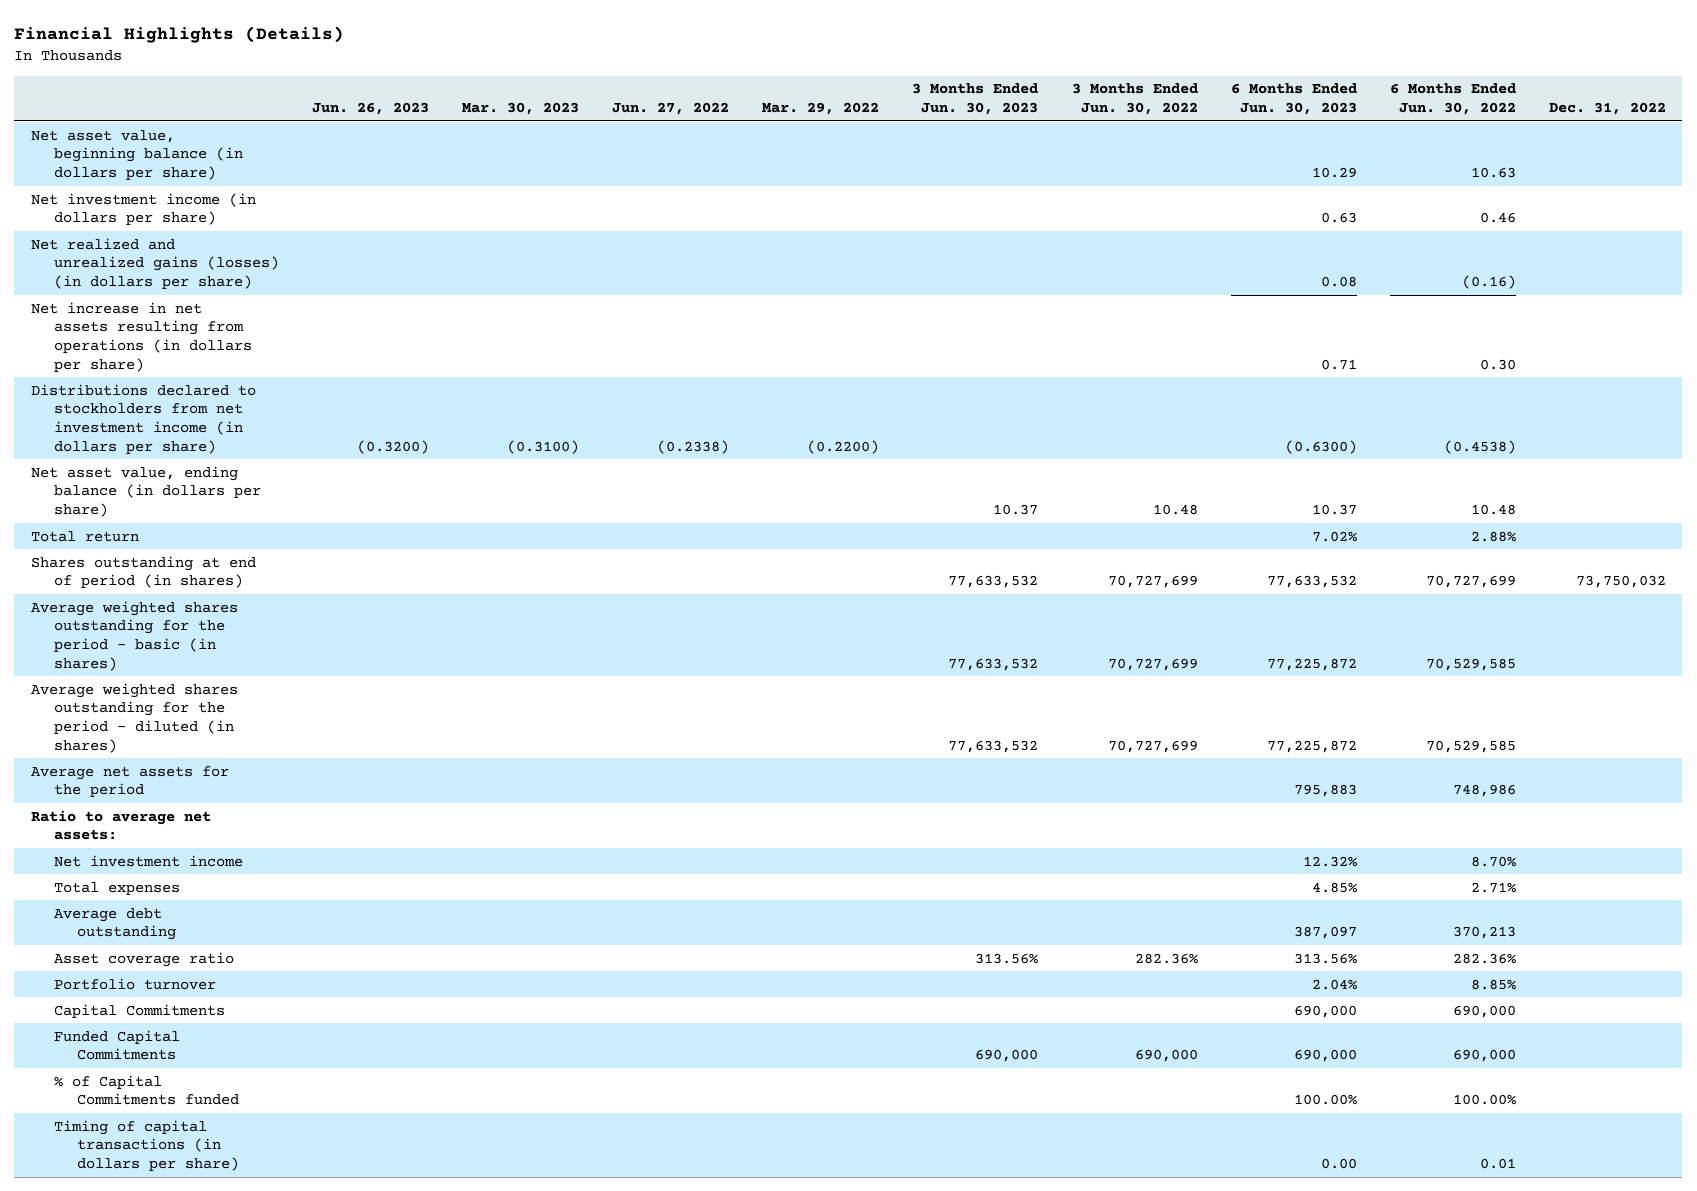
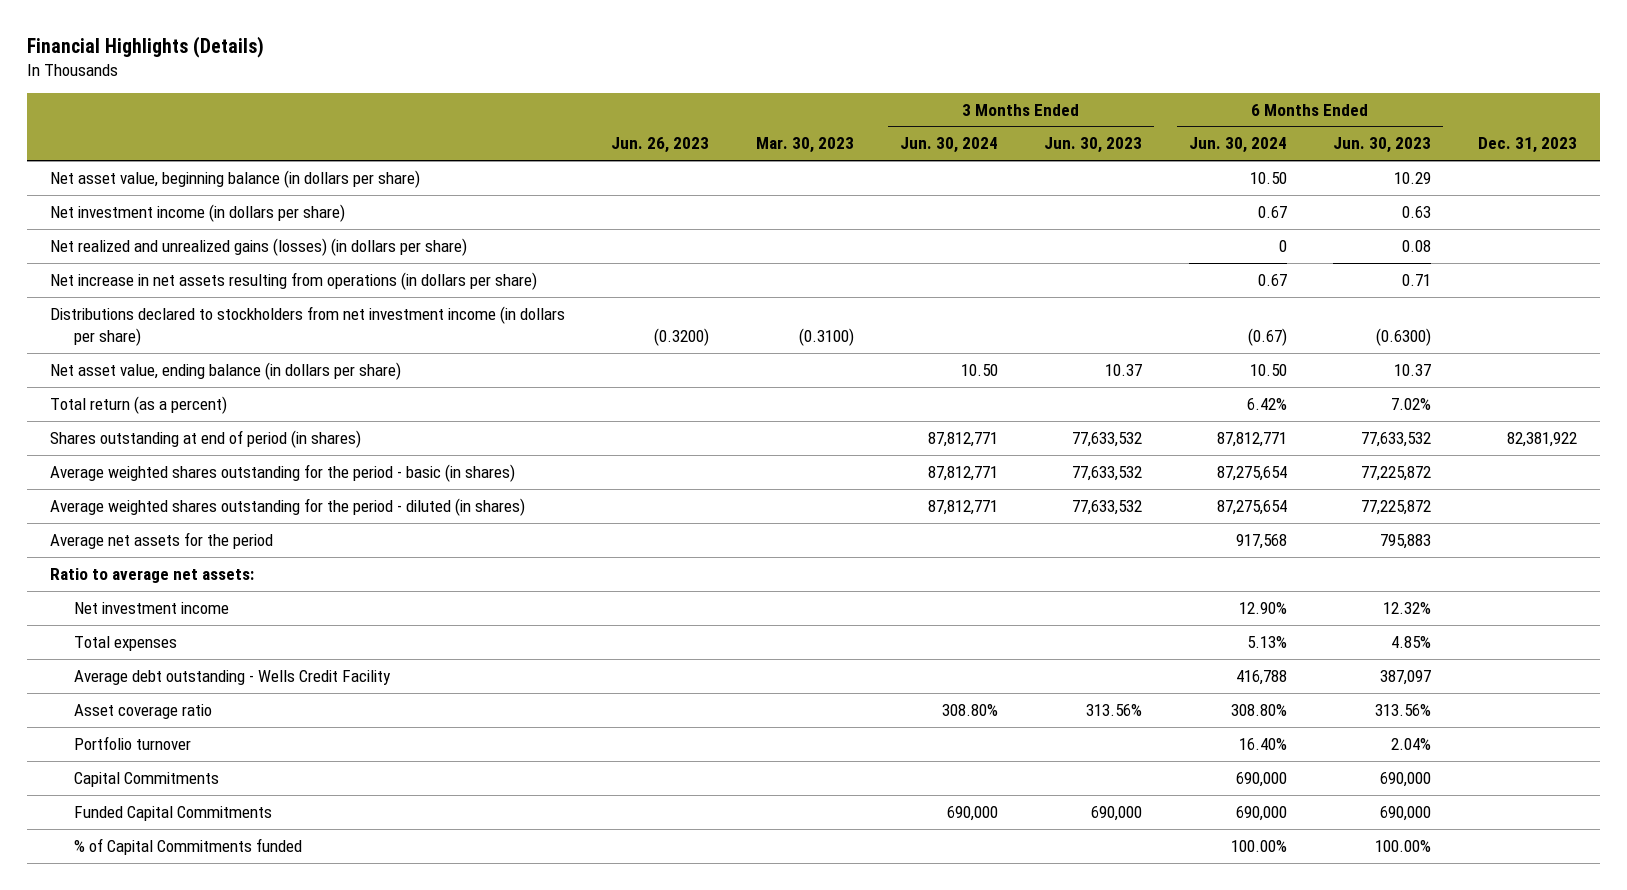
[612,101,730,115] Jun. 27, 2022 -> none
[762,101,880,115] Mar. 29, 2022 -> none
[1071,83,1198,115] 3 Months Ended Jun. 30, 2022 -> none
[1389,83,1516,115] 6 Months Ended Jun. 30, 2022 -> none
[1548,101,1666,115] Dec. 31, 2022 -> none
none -> [900,137,999,154] Jun. 30, 2024
none -> [1188,137,1287,154] Jun. 30, 2024
none -> [1477,137,1577,154] Dec. 31, 2023
[31,530,140,542] Total return -> [49,395,227,414] Total return (as a percent)
[54,907,177,941] Average debt outstanding -> [73,669,391,685] Average debt outstanding - Wells Credit Facility
[54,1119,240,1171] Timing of capital transactions (in dollars per share) -> none

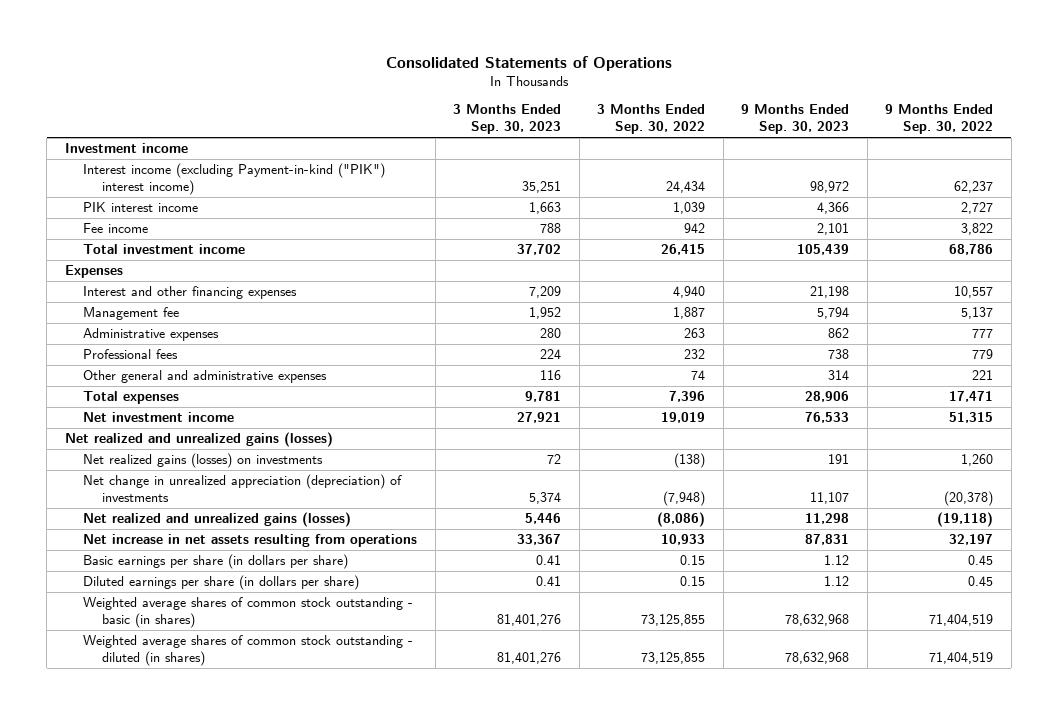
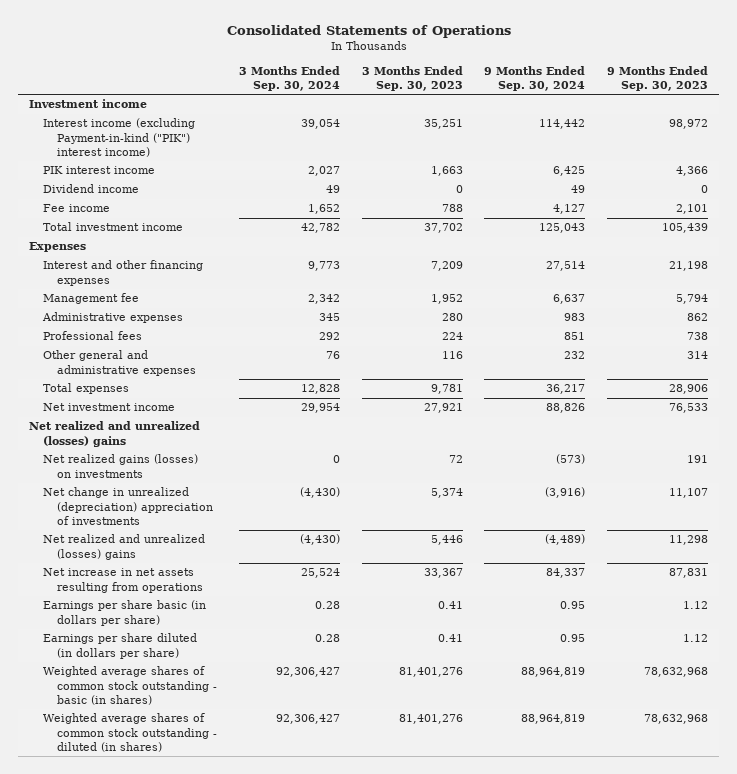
[597,104,706,135] 3 Months Ended Sep. 30, 2022 -> none
[885,104,994,135] 9 Months Ended Sep. 30, 2022 -> none
none -> [238,65,340,91] 3 Months Ended Sep. 30, 2024
none -> [484,65,586,91] 9 Months Ended Sep. 30, 2024
none -> [43,184,140,194] Dividend income
[64,432,333,448] Net realized and unrealized gains (losses) -> [29,421,201,447] Net realized and unrealized (losses) gains
[83,474,403,503] Net change in unrealized appreciation (depreciation) of investments -> [43,487,213,525] Net change in unrealized (depreciation) appreciation of investments
[83,512,352,528] Net realized and unrealized gains (losses) -> [43,534,206,560] Net realized and unrealized (losses) gains
[83,554,349,570] Basic earnings per share (in dollars per share) -> [43,600,207,626] Earnings per share basic (in dollars per share)
[83,575,360,591] Diluted earnings per share (in dollars per share) -> [43,633,198,659] Earnings per share diluted (in dollars per share)

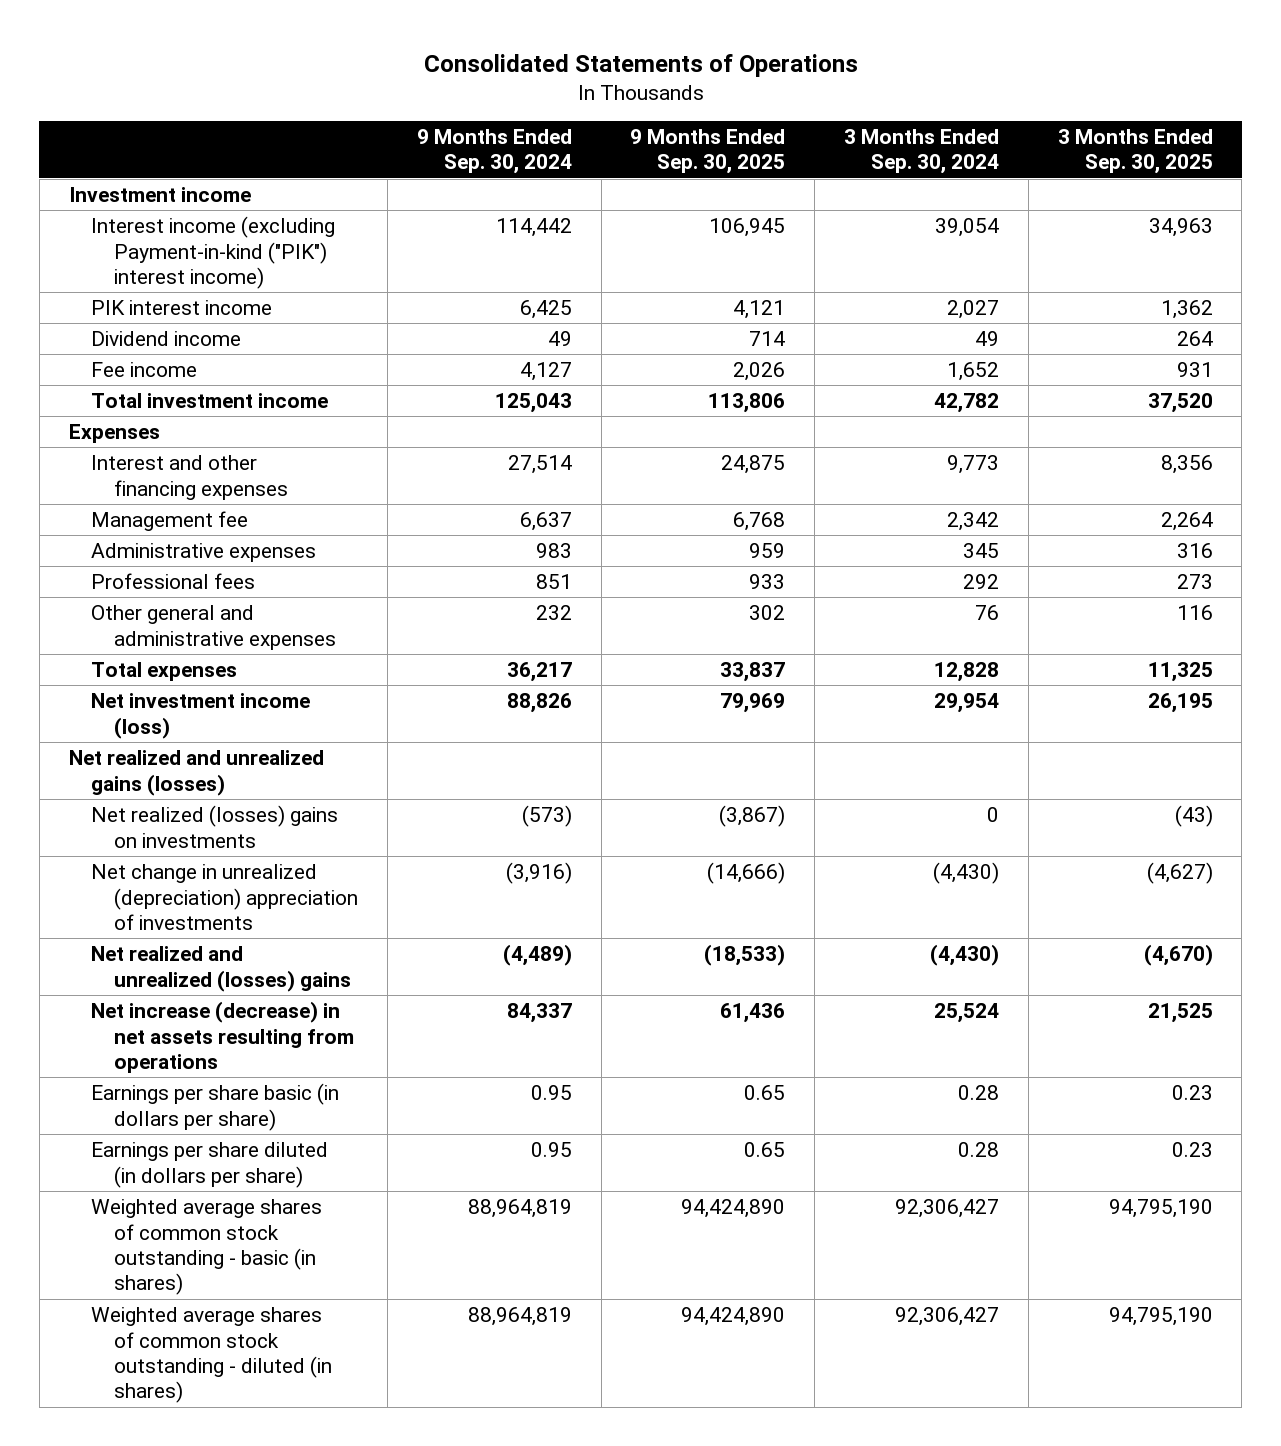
[361,65,463,91] 3 Months Ended Sep. 30, 2023 -> none
[607,65,709,91] 9 Months Ended Sep. 30, 2023 -> none
none -> [630,128,786,175] 9 Months Ended Sep. 30, 2025
none -> [1057,128,1213,175] 3 Months Ended Sep. 30, 2025
[43,403,176,412] Net investment income -> [91,693,311,739] Net investment income (loss)
[29,421,201,447] Net realized and unrealized (losses) gains -> [68,750,324,796] Net realized and unrealized gains (losses)
[43,454,199,478] Net realized gains (losses) on investments -> [91,805,339,848] Net realized (losses) gains on investments
[43,568,203,593] Net increase in net assets resulting from operations -> [91,1001,355,1073] Net increase (decrease) in net assets resulting from operations

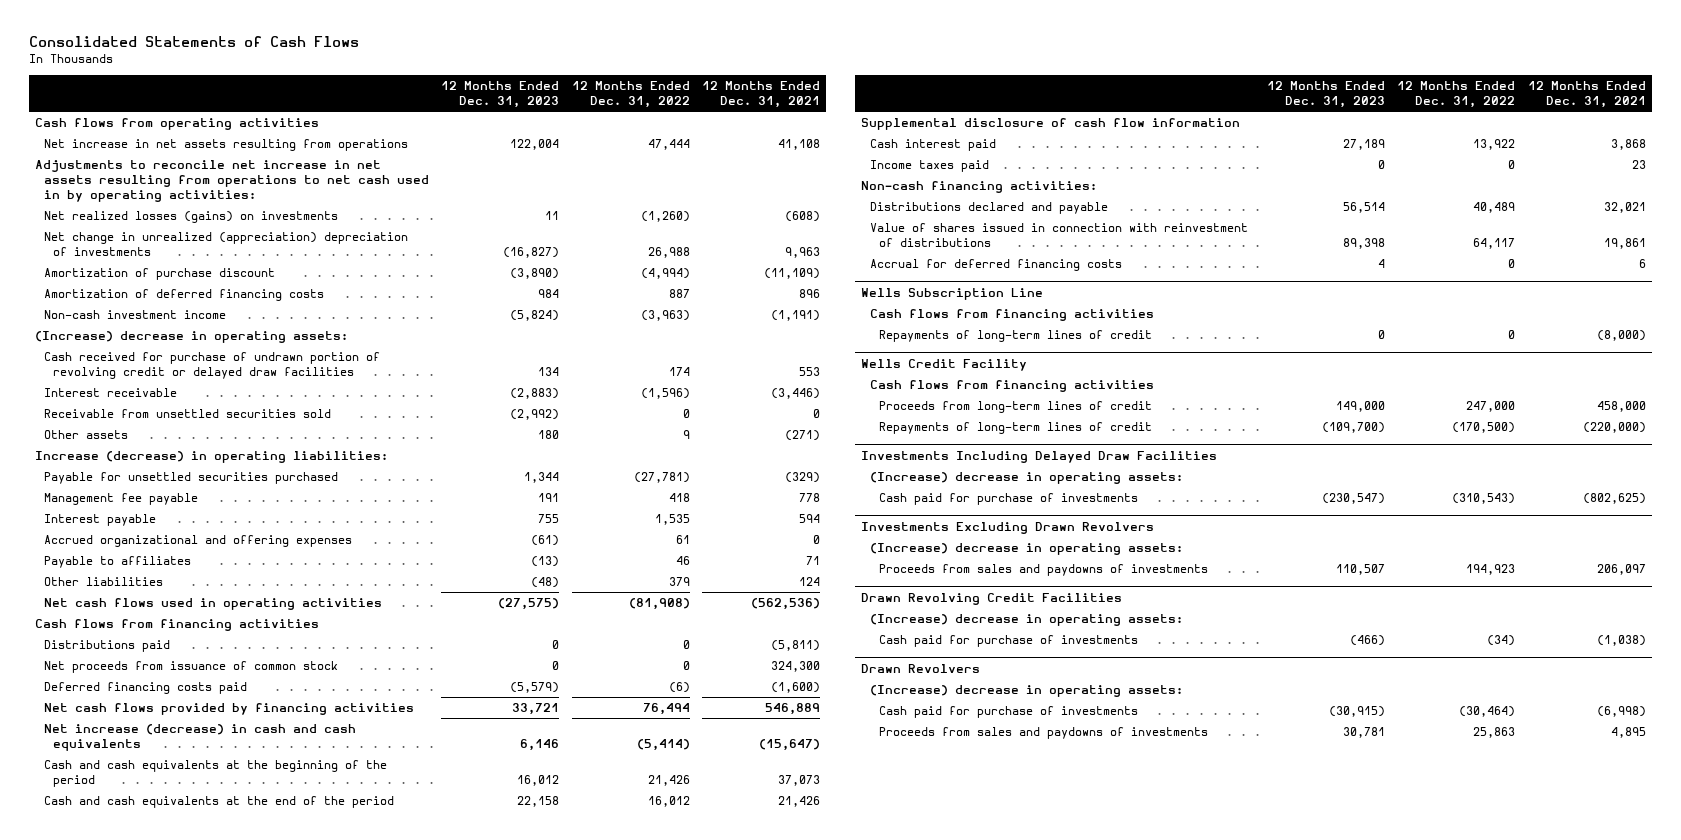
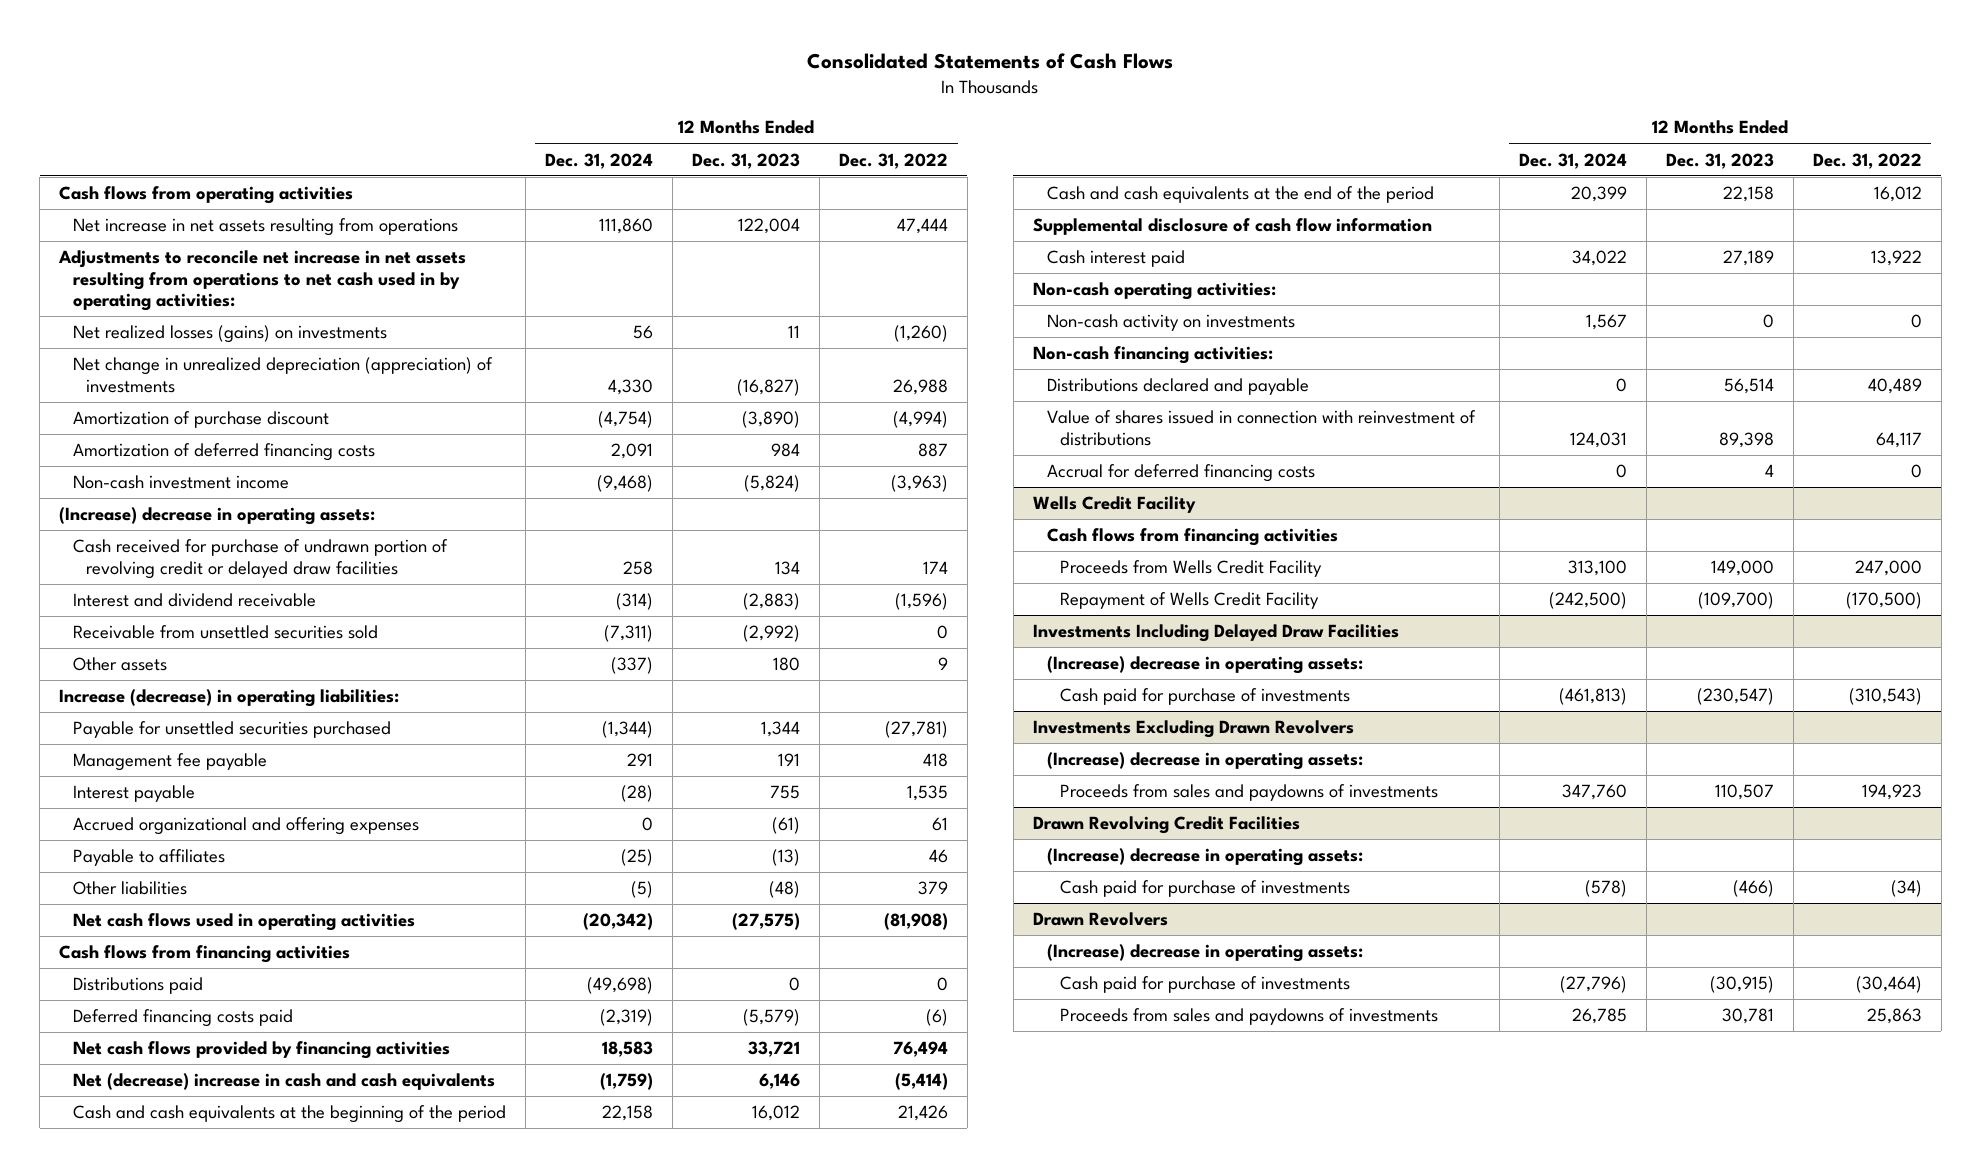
[701,80,820,109] 12 Months Ended Dec. 31, 2021 -> none
none -> [544,152,653,169] Dec. 31, 2024
[44,231,409,257] Net change in unrealized (appreciation) depreciation of investments -> [72,357,493,393] Net change in unrealized depreciation (appreciation) of investments
[44,387,178,397] Interest receivable -> [72,593,316,608] Interest and dividend receivable
[44,660,339,673] Net proceeds from issuance of common stock -> none
[44,723,357,752] Net increase (decrease) in cash and cash equivalents -> [72,1073,495,1091] Net (decrease) increase in cash and cash equivalents
[870,159,990,172] Income taxes paid -> none
none -> [1032,282,1276,301] Non-cash operating activities:
none -> [1046,314,1295,332] Non-cash activity on investments
[861,287,1044,300] Wells Subscription Line -> none
[870,308,1155,321] Cash flows from financing activities -> none
[878,329,1152,342] Repayments of long-term lines of credit -> none
[878,400,1152,413] Proceeds from long-term lines of credit -> [1060,560,1323,578] Proceeds from Wells Credit Facility
[878,421,1152,434] Repayments of long-term lines of credit -> [1060,592,1320,610] Repayment of Wells Credit Facility

